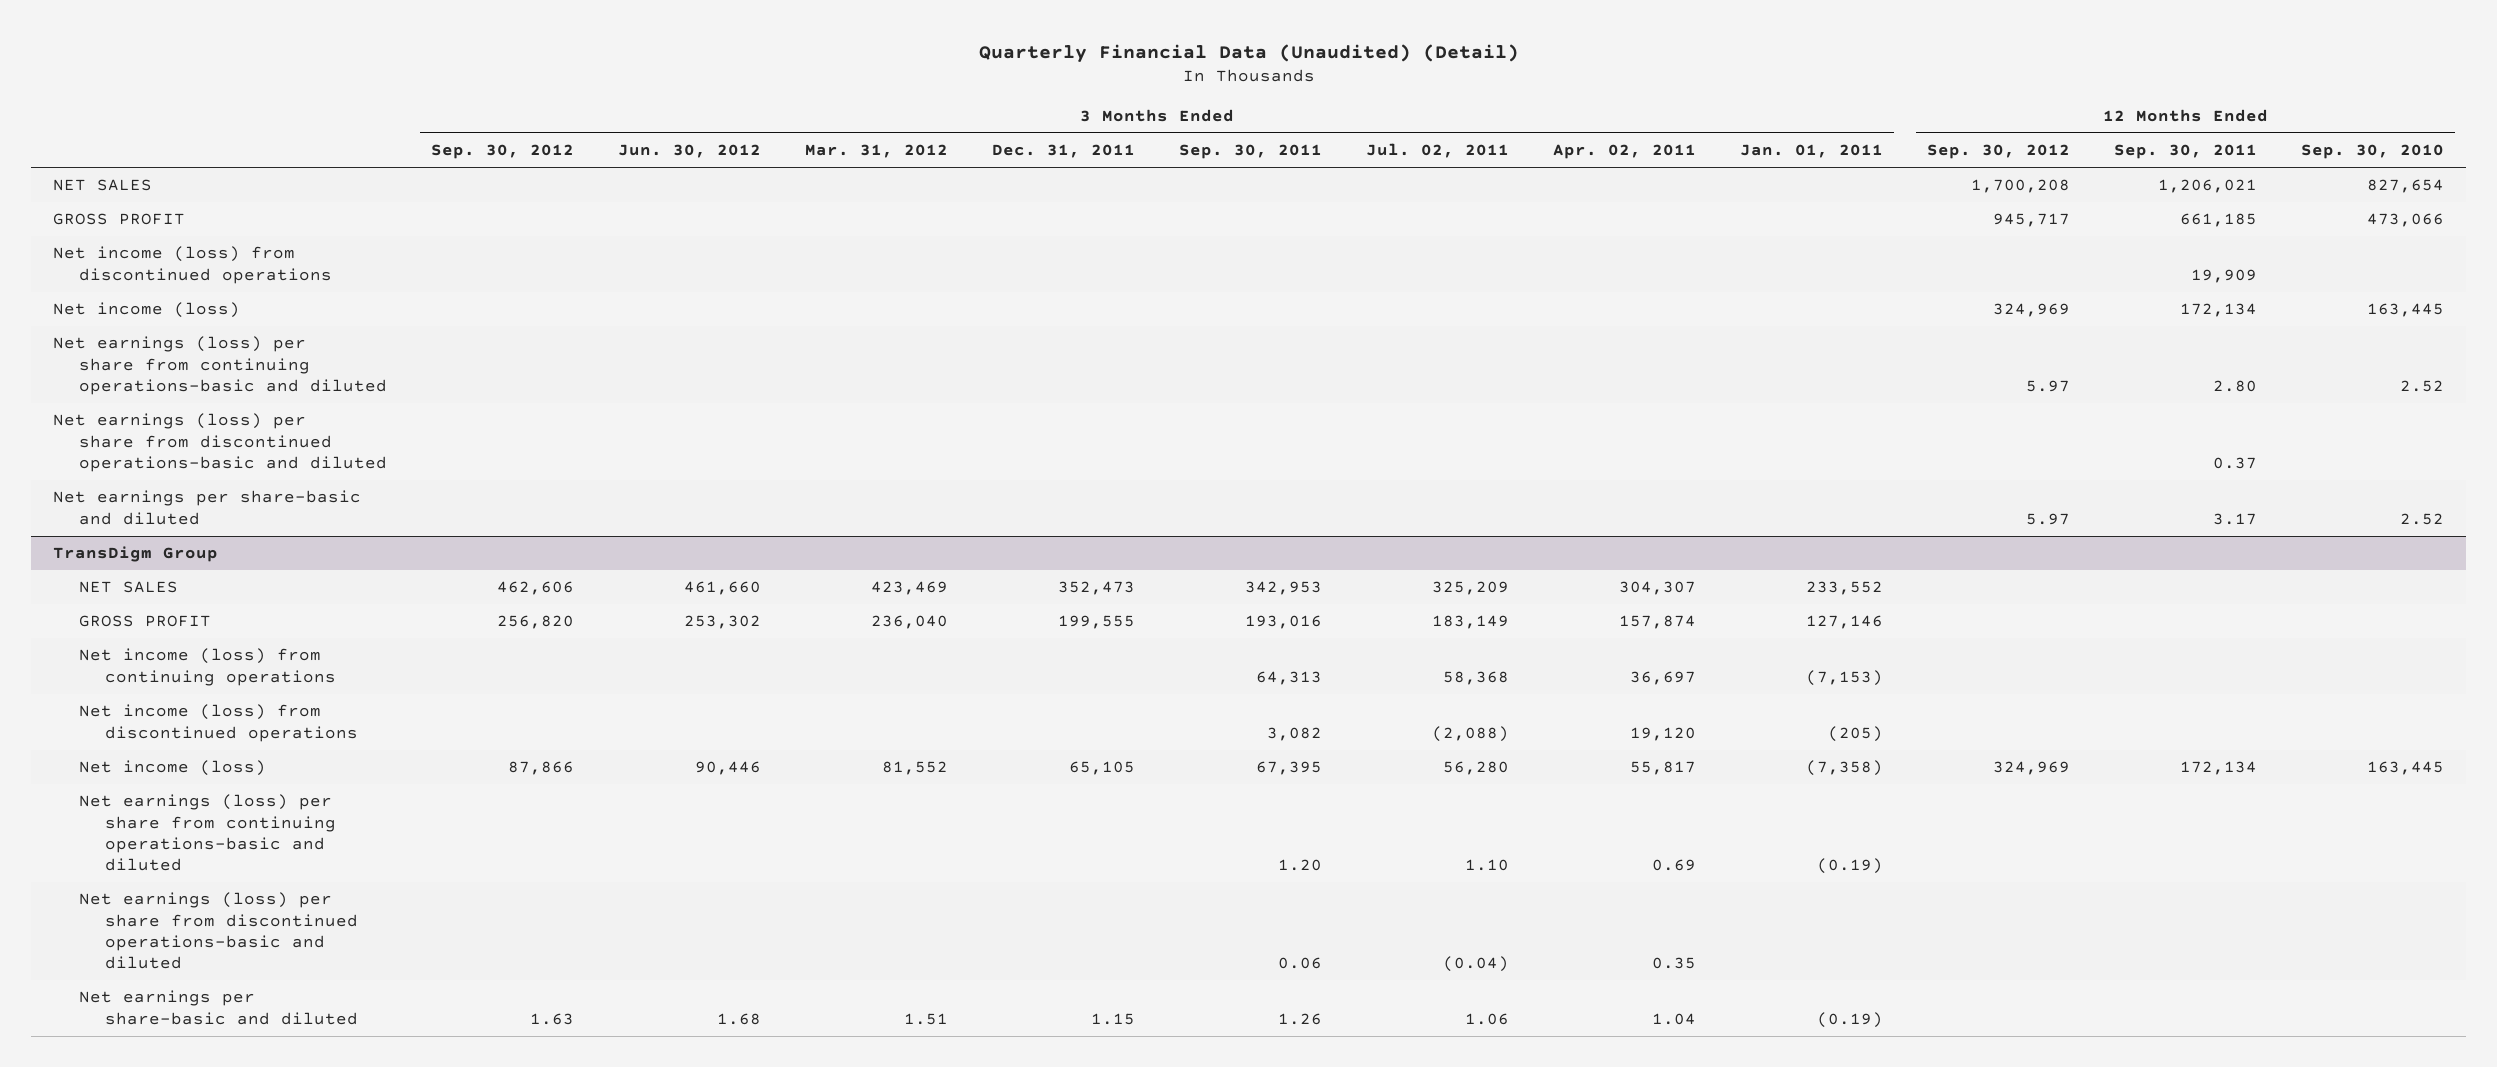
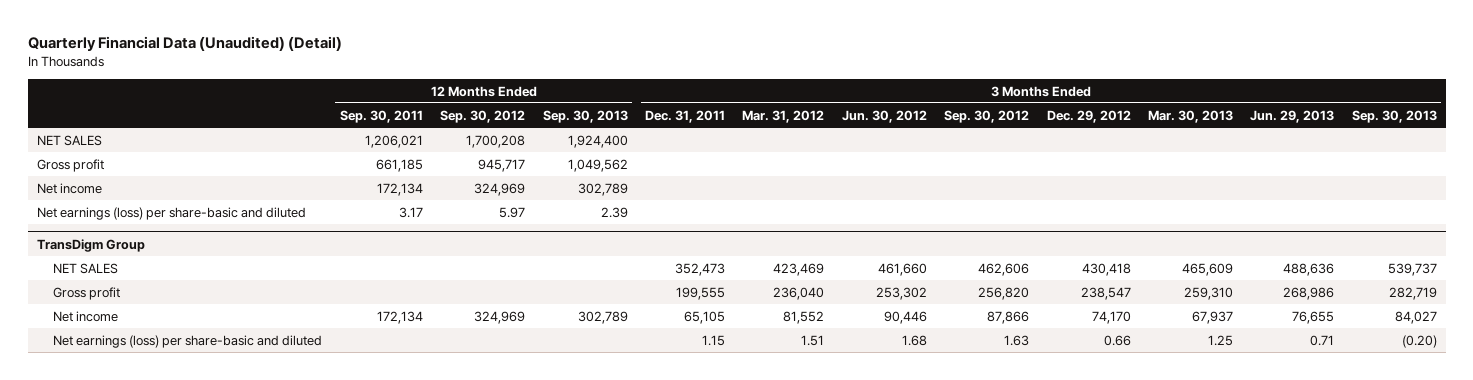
[1179,144,1323,160] Sep. 30, 2011 -> none
[1366,143,1510,159] Jul. 02, 2011 -> none
[1553,144,1697,160] Apr. 02, 2011 -> none
[1740,144,1884,159] Jan. 01, 2011 -> none
[2301,144,2445,160] Sep. 30, 2010 -> none
none -> [542,109,628,123] Sep. 30, 2013
none -> [1046,109,1131,123] Dec. 29, 2012
none -> [1148,109,1234,123] Mar. 30, 2013
none -> [1250,109,1335,123] Jun. 29, 2013
none -> [1351,109,1437,123] Sep. 30, 2013
[52,246,332,284] Net income (loss) from discontinued operations -> none
[52,336,387,395] Net earnings (loss) per share from continuing operations-basic and diluted -> none
[52,413,387,472] Net earnings (loss) per share from discontinued operations-basic and diluted -> none
[52,213,185,226] GROSS PROFIT -> [36,158,104,172] Gross profit
[52,302,240,319] Net income (loss) -> [36,182,102,194] Net income
[52,490,361,525] Net earnings per share-basic and diluted -> [36,206,306,220] Net earnings (loss) per share-basic and diluted
[78,648,337,686] Net income (loss) from continuing operations -> none
[78,704,359,742] Net income (loss) from discontinued operations -> none
[78,794,337,872] Net earnings (loss) per share from continuing operations-basic and diluted -> none
[78,892,359,970] Net earnings (loss) per share from discontinued operations-basic and diluted -> none
[78,615,211,628] GROSS PROFIT -> [53,286,121,300] Gross profit
[78,760,266,777] Net income (loss) -> [53,310,119,322] Net income
[78,990,359,1025] Net earnings per share-basic and diluted -> [53,334,323,348] Net earnings (loss) per share-basic and diluted

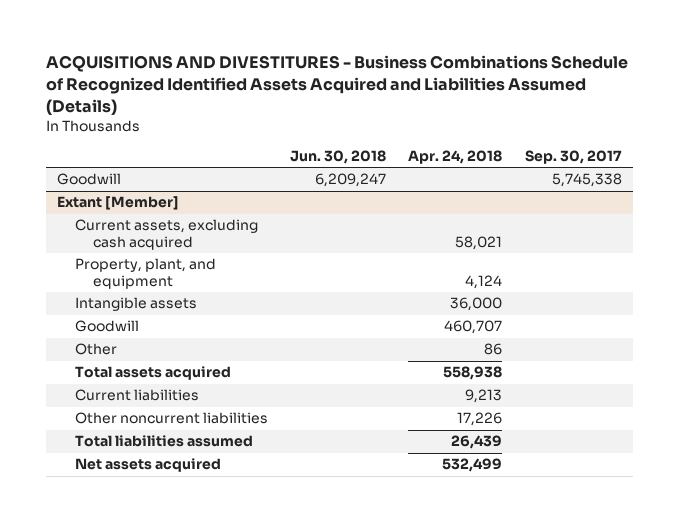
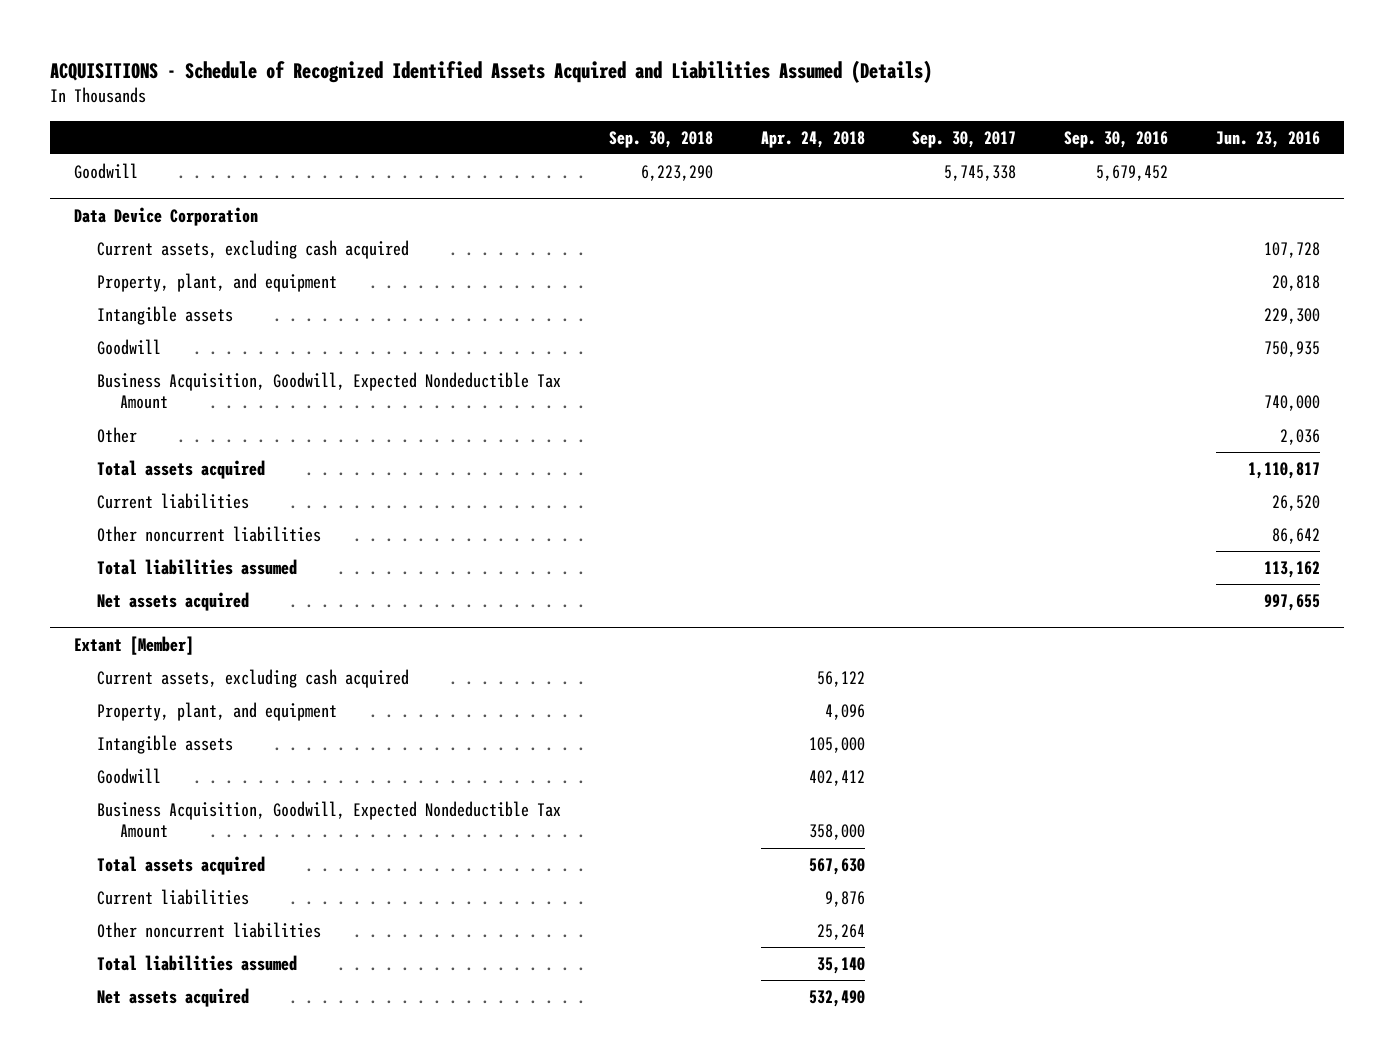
[46,55,629,115] ACQUISITIONS AND DIVESTITURES - Business Combinations Schedule of Recognized Identified Assets Acquired and Liabilities Assumed (Details) -> [49,59,932,83] ACQUISITIONS - Schedule of Recognized Identified Assets Acquired and Liabilities Assumed (Details)
[290,150,387,165] Jun. 30, 2018 -> none
none -> [608,130,713,148] Sep. 30, 2018
none -> [1064,130,1169,148] Sep. 30, 2016
none -> [1216,130,1321,148] Jun. 23, 2016
none -> [73,206,258,226] Data Device Corporation
none -> [96,239,409,259] Current assets, excluding cash acquired
none -> [96,272,337,292] Property, plant, and equipment
none -> [96,305,233,325] Intangible assets
none -> [96,338,161,355] Goodwill
none -> [96,371,561,410] Business Acquisition, Goodwill, Expected Nondeductible Tax Amount
none -> [96,426,137,443] Other
none -> [96,459,265,479] Total assets acquired
none -> [96,492,249,509] Current liabilities
none -> [96,525,321,542] Other noncurrent liabilities
none -> [96,558,297,575] Total liabilities assumed
none -> [96,591,249,611] Net assets acquired
[74,343,117,356] Other -> none
[455,236,503,251] 58,021 -> [816,670,865,687] 56,122
[465,275,503,290] 4,124 -> [824,703,865,720] 4,096
[450,297,503,312] 36,000 -> [808,736,865,753] 105,000
[444,320,503,335] 460,707 -> [808,769,865,786] 402,412
none -> [96,800,561,839] Business Acquisition, Goodwill, Expected Nondeductible Tax Amount
[443,366,503,381] 558,938 -> [808,857,865,875] 567,630
[465,389,503,404] 9,213 -> [824,890,865,907] 9,876
[457,412,503,427] 17,226 -> [816,923,865,940] 25,264
[451,435,503,450] 26,439 -> [816,956,865,974] 35,140
[442,458,503,473] 532,499 -> [808,989,865,1007] 532,490

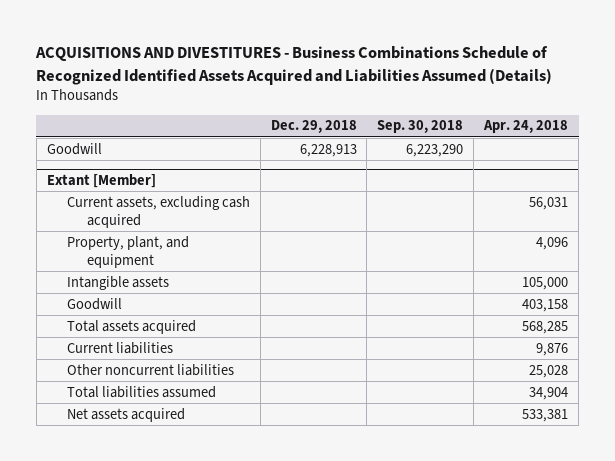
[49,59,932,83] ACQUISITIONS - Schedule of Recognized Identified Assets Acquired and Liabilities Assumed (Details) -> [35,46,553,85] ACQUISITIONS AND DIVESTITURES - Business Combinations Schedule of Recognized Identified Assets Acquired and Liabilities Assumed (Details)
[912,130,1017,148] Sep. 30, 2017 -> none
[1064,130,1169,148] Sep. 30, 2016 -> none
[1216,130,1321,148] Jun. 23, 2016 -> none
none -> [270,120,357,134] Dec. 29, 2018
[73,206,258,226] Data Device Corporation -> none
[96,239,409,259] Current assets, excluding cash acquired -> none
[96,272,337,292] Property, plant, and equipment -> none
[96,305,233,325] Intangible assets -> none
[96,338,161,355] Goodwill -> none
[96,371,561,410] Business Acquisition, Goodwill, Expected Nondeductible Tax Amount -> none
[96,426,137,443] Other -> none
[96,459,265,479] Total assets acquired -> none
[96,492,249,509] Current liabilities -> none
[96,525,321,542] Other noncurrent liabilities -> none
[96,558,297,575] Total liabilities assumed -> none
[96,591,249,611] Net assets acquired -> none
[816,670,865,687] 56,122 -> [529,196,569,210] 56,031
[96,800,561,839] Business Acquisition, Goodwill, Expected Nondeductible Tax Amount -> none
[808,769,865,786] 402,412 -> [522,298,569,312] 403,158
[808,857,865,875] 567,630 -> [522,320,569,334] 568,285
[816,923,865,940] 25,264 -> [529,364,569,378] 25,028
[816,956,865,974] 35,140 -> [529,386,569,400] 34,904
[808,989,865,1007] 532,490 -> [522,408,569,422] 533,381

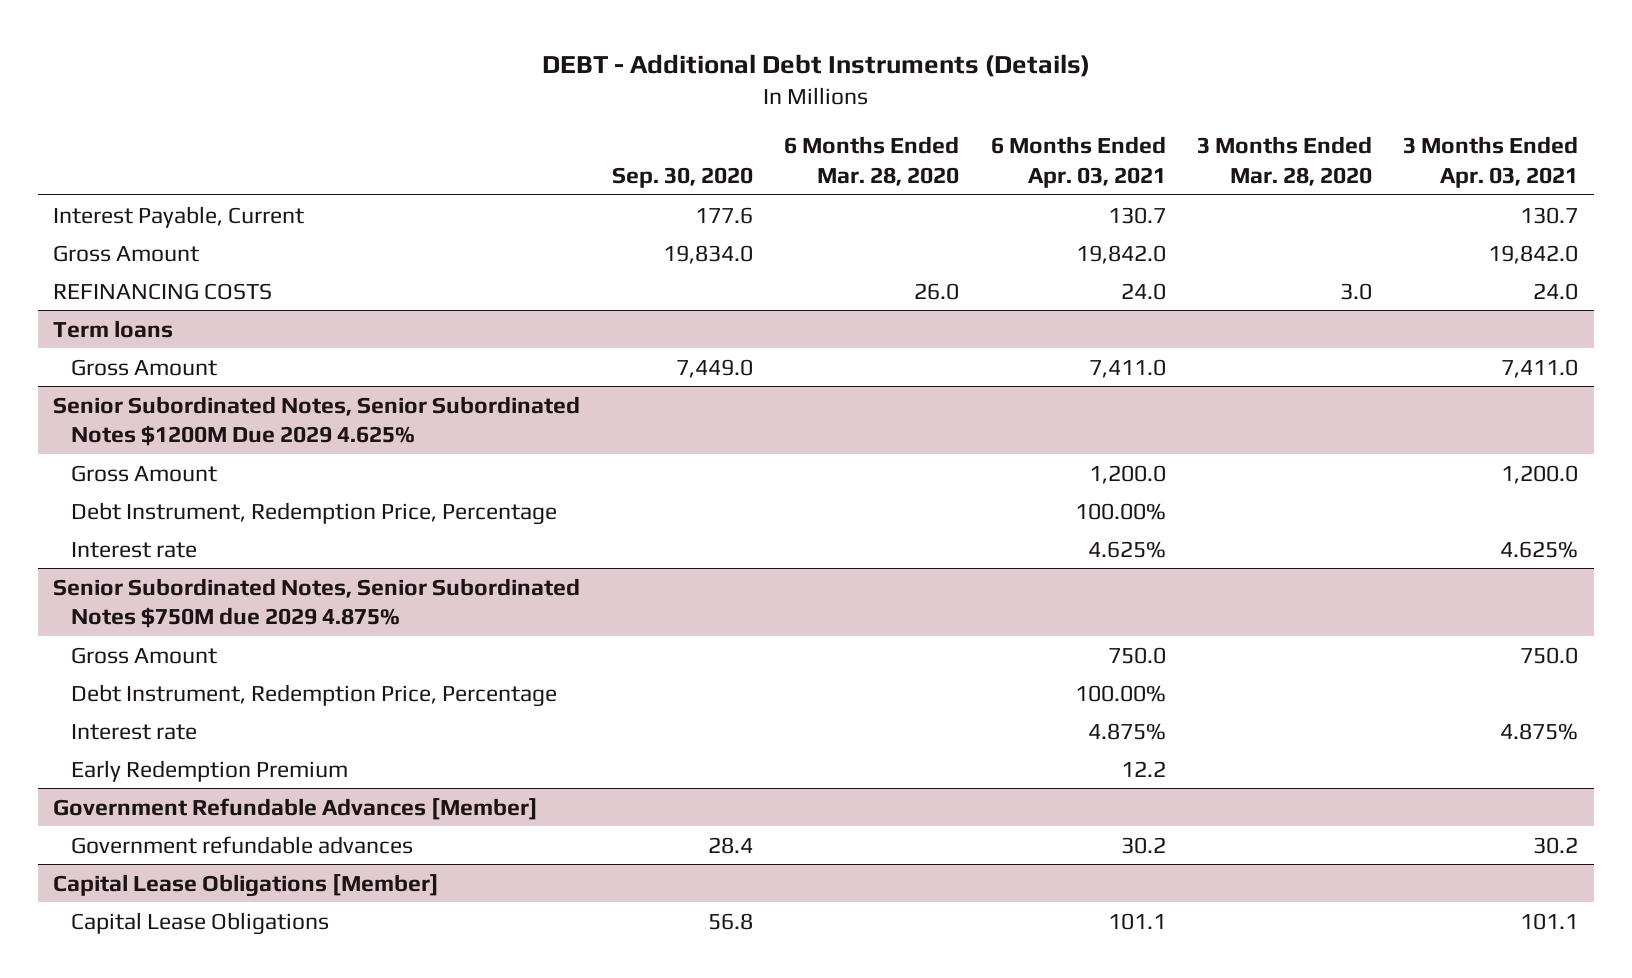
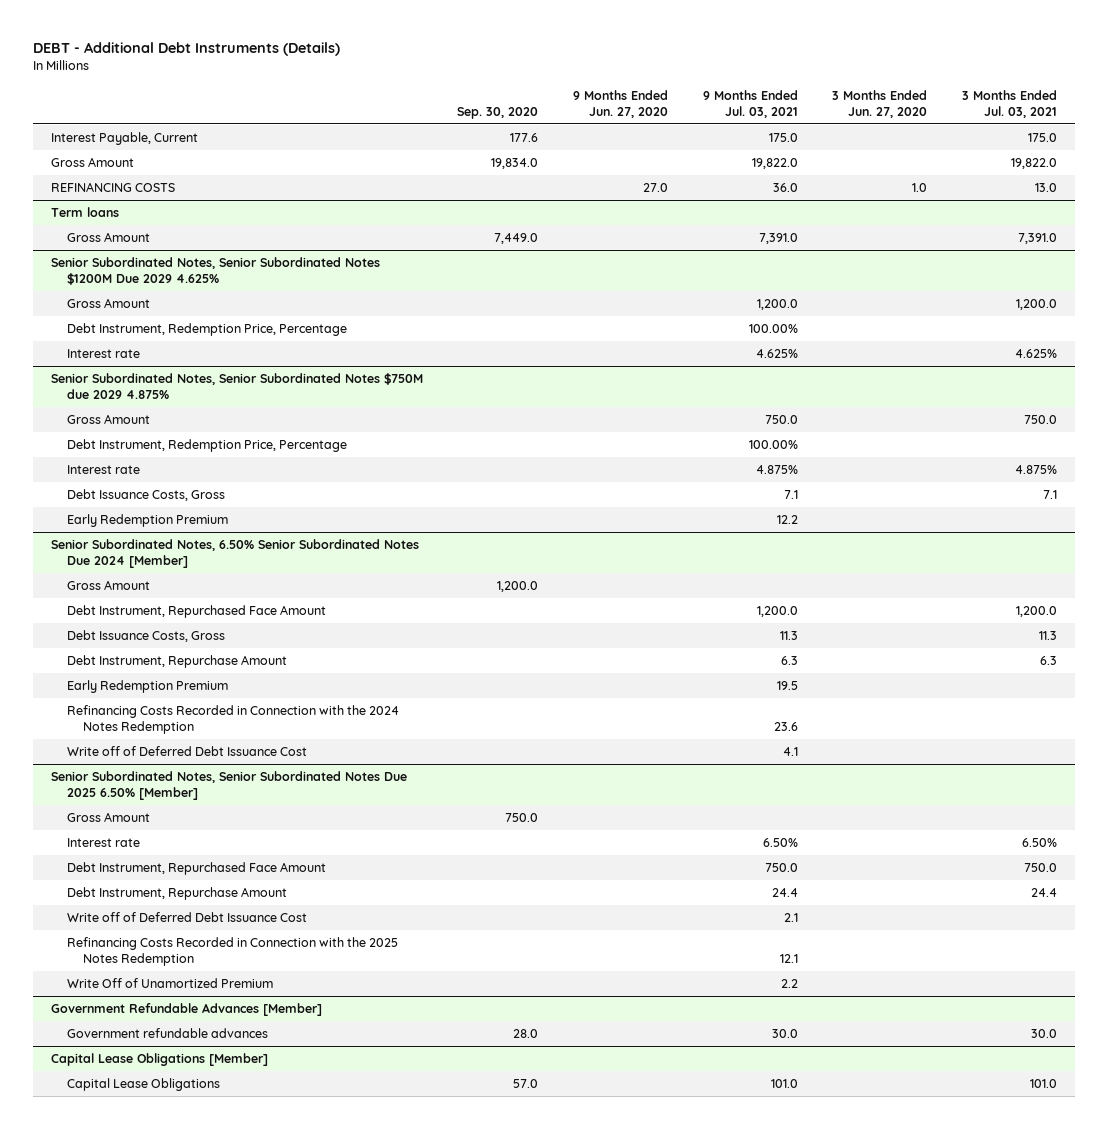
[784,136,960,186] 6 Months Ended Mar. 28, 2020 -> none
[990,136,1166,188] 6 Months Ended Apr. 03, 2021 -> none
[1196,136,1372,186] 3 Months Ended Mar. 28, 2020 -> none
[1403,136,1579,188] 3 Months Ended Apr. 03, 2021 -> none
none -> [572,89,668,118] 9 Months Ended Jun. 27, 2020
none -> [702,89,798,118] 9 Months Ended Jul. 03, 2021
none -> [832,89,928,118] 3 Months Ended Jun. 27, 2020
none -> [962,89,1058,118] 3 Months Ended Jul. 03, 2021
none -> [66,488,225,501] Debt Issuance Costs, Gross
none -> [50,538,419,569] Senior Subordinated Notes, 6.50% Senior Subordinated Notes Due 2024 [Member]
none -> [66,579,150,590] Gross Amount
none -> [66,604,326,618] Debt Instrument, Repurchased Face Amount
none -> [66,629,225,642] Debt Issuance Costs, Gross
none -> [66,654,287,668] Debt Instrument, Repurchase Amount
none -> [66,679,228,693] Early Redemption Premium
none -> [66,704,399,735] Refinancing Costs Recorded in Connection with the 2024 Notes Redemption
none -> [66,745,307,756] Write off of Deferred Debt Issuance Cost
none -> [50,770,407,801] Senior Subordinated Notes, Senior Subordinated Notes Due 2025 6.50% [Member]
none -> [66,811,150,822] Gross Amount
none -> [66,837,140,847] Interest rate
none -> [66,861,326,875] Debt Instrument, Repurchased Face Amount
none -> [66,886,287,900] Debt Instrument, Repurchase Amount
none -> [66,911,307,922] Write off of Deferred Debt Issuance Cost
none -> [66,936,398,967] Refinancing Costs Recorded in Connection with the 2025 Notes Redemption
none -> [66,977,273,988] Write Off of Unamortized Premium
[707,836,753,854] 28.4 -> [513,1028,539,1038] 28.0
[707,912,753,930] 56.8 -> [513,1078,539,1088] 57.0

